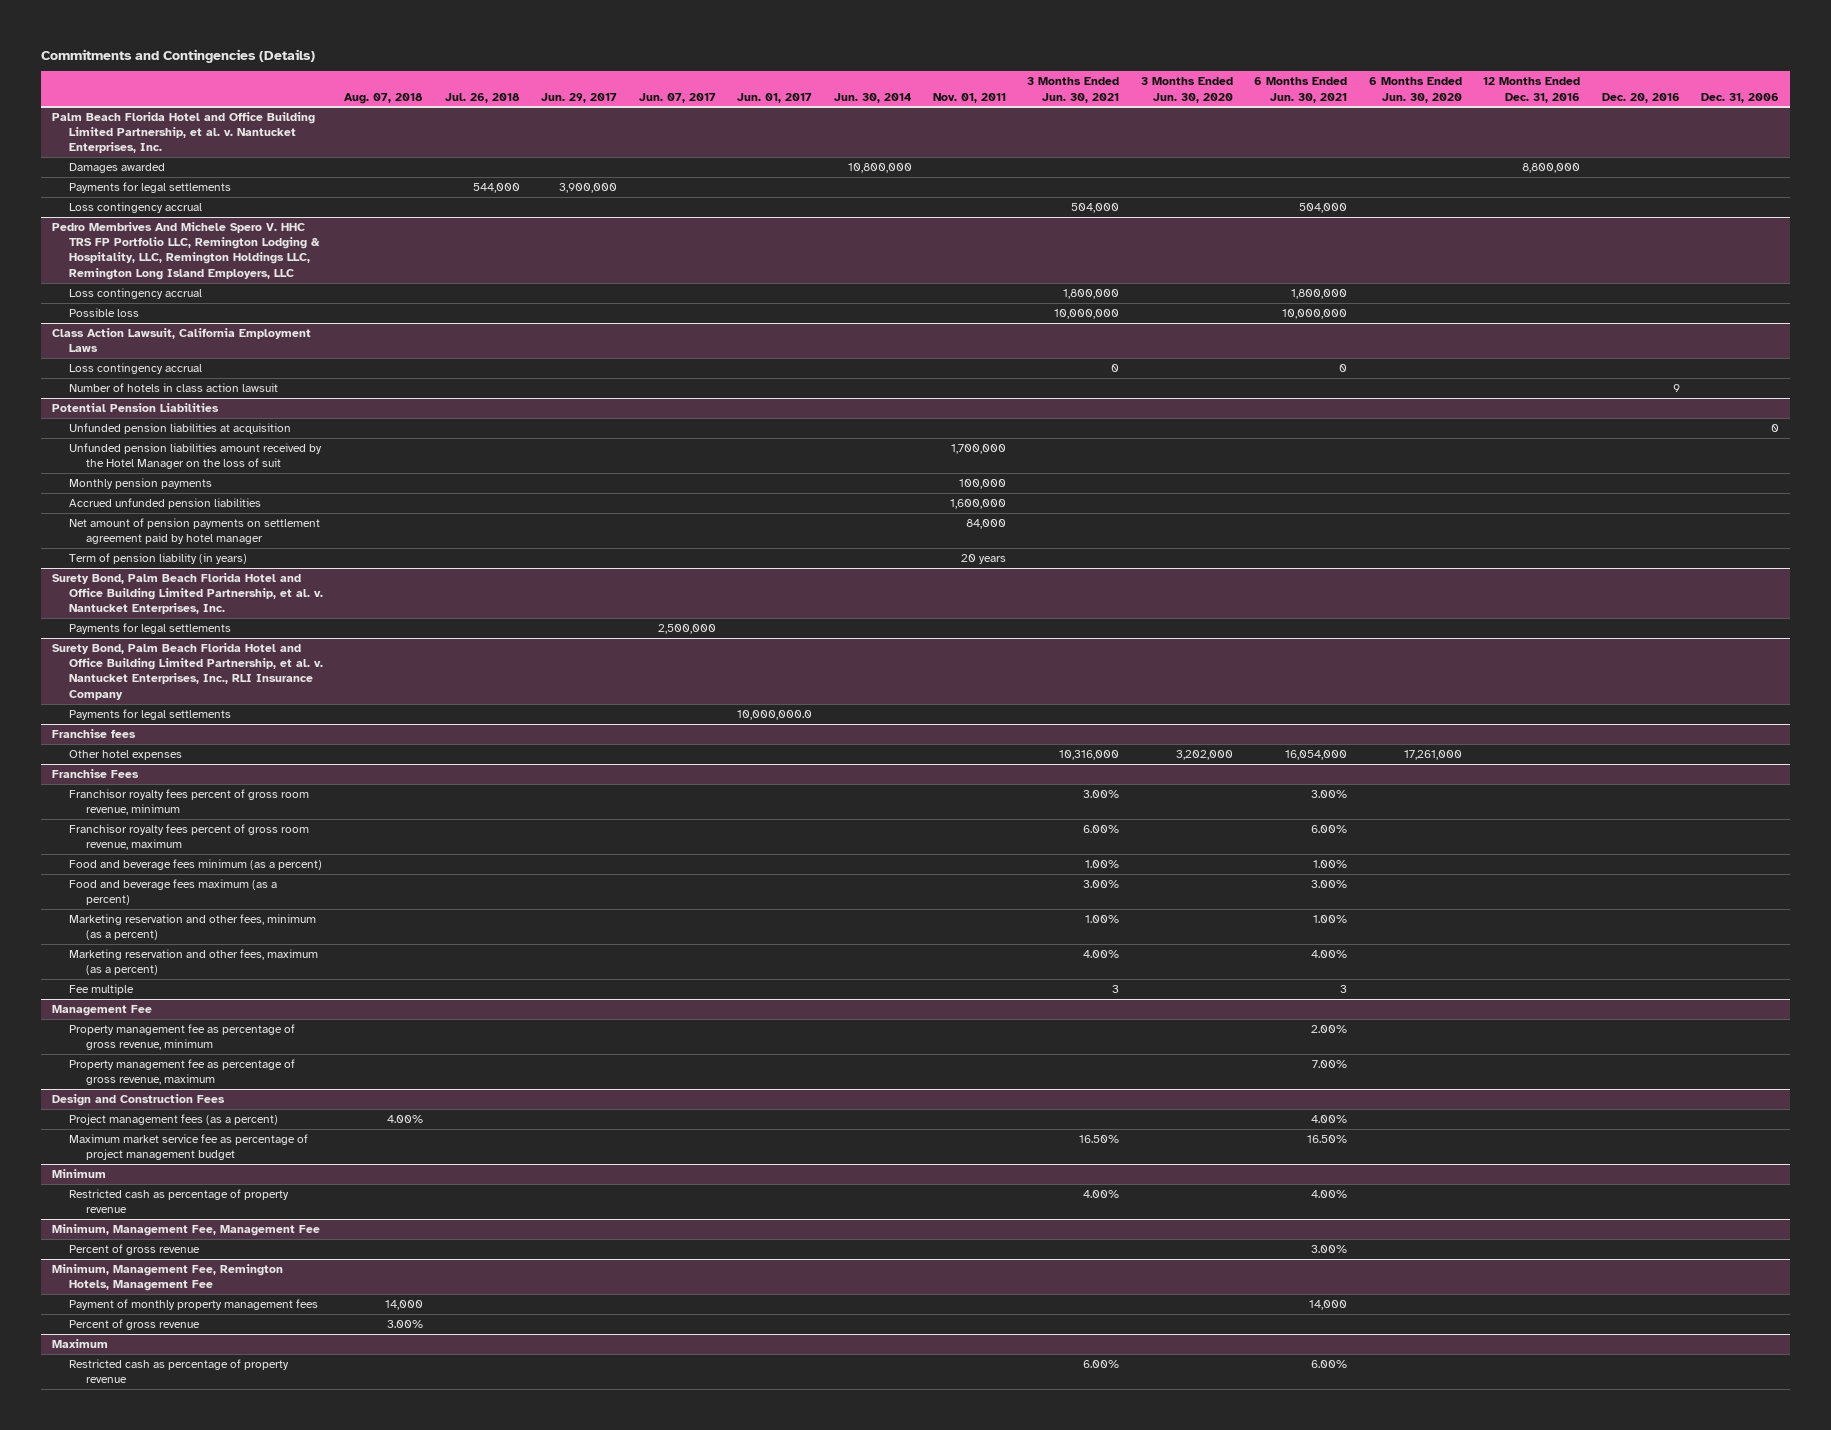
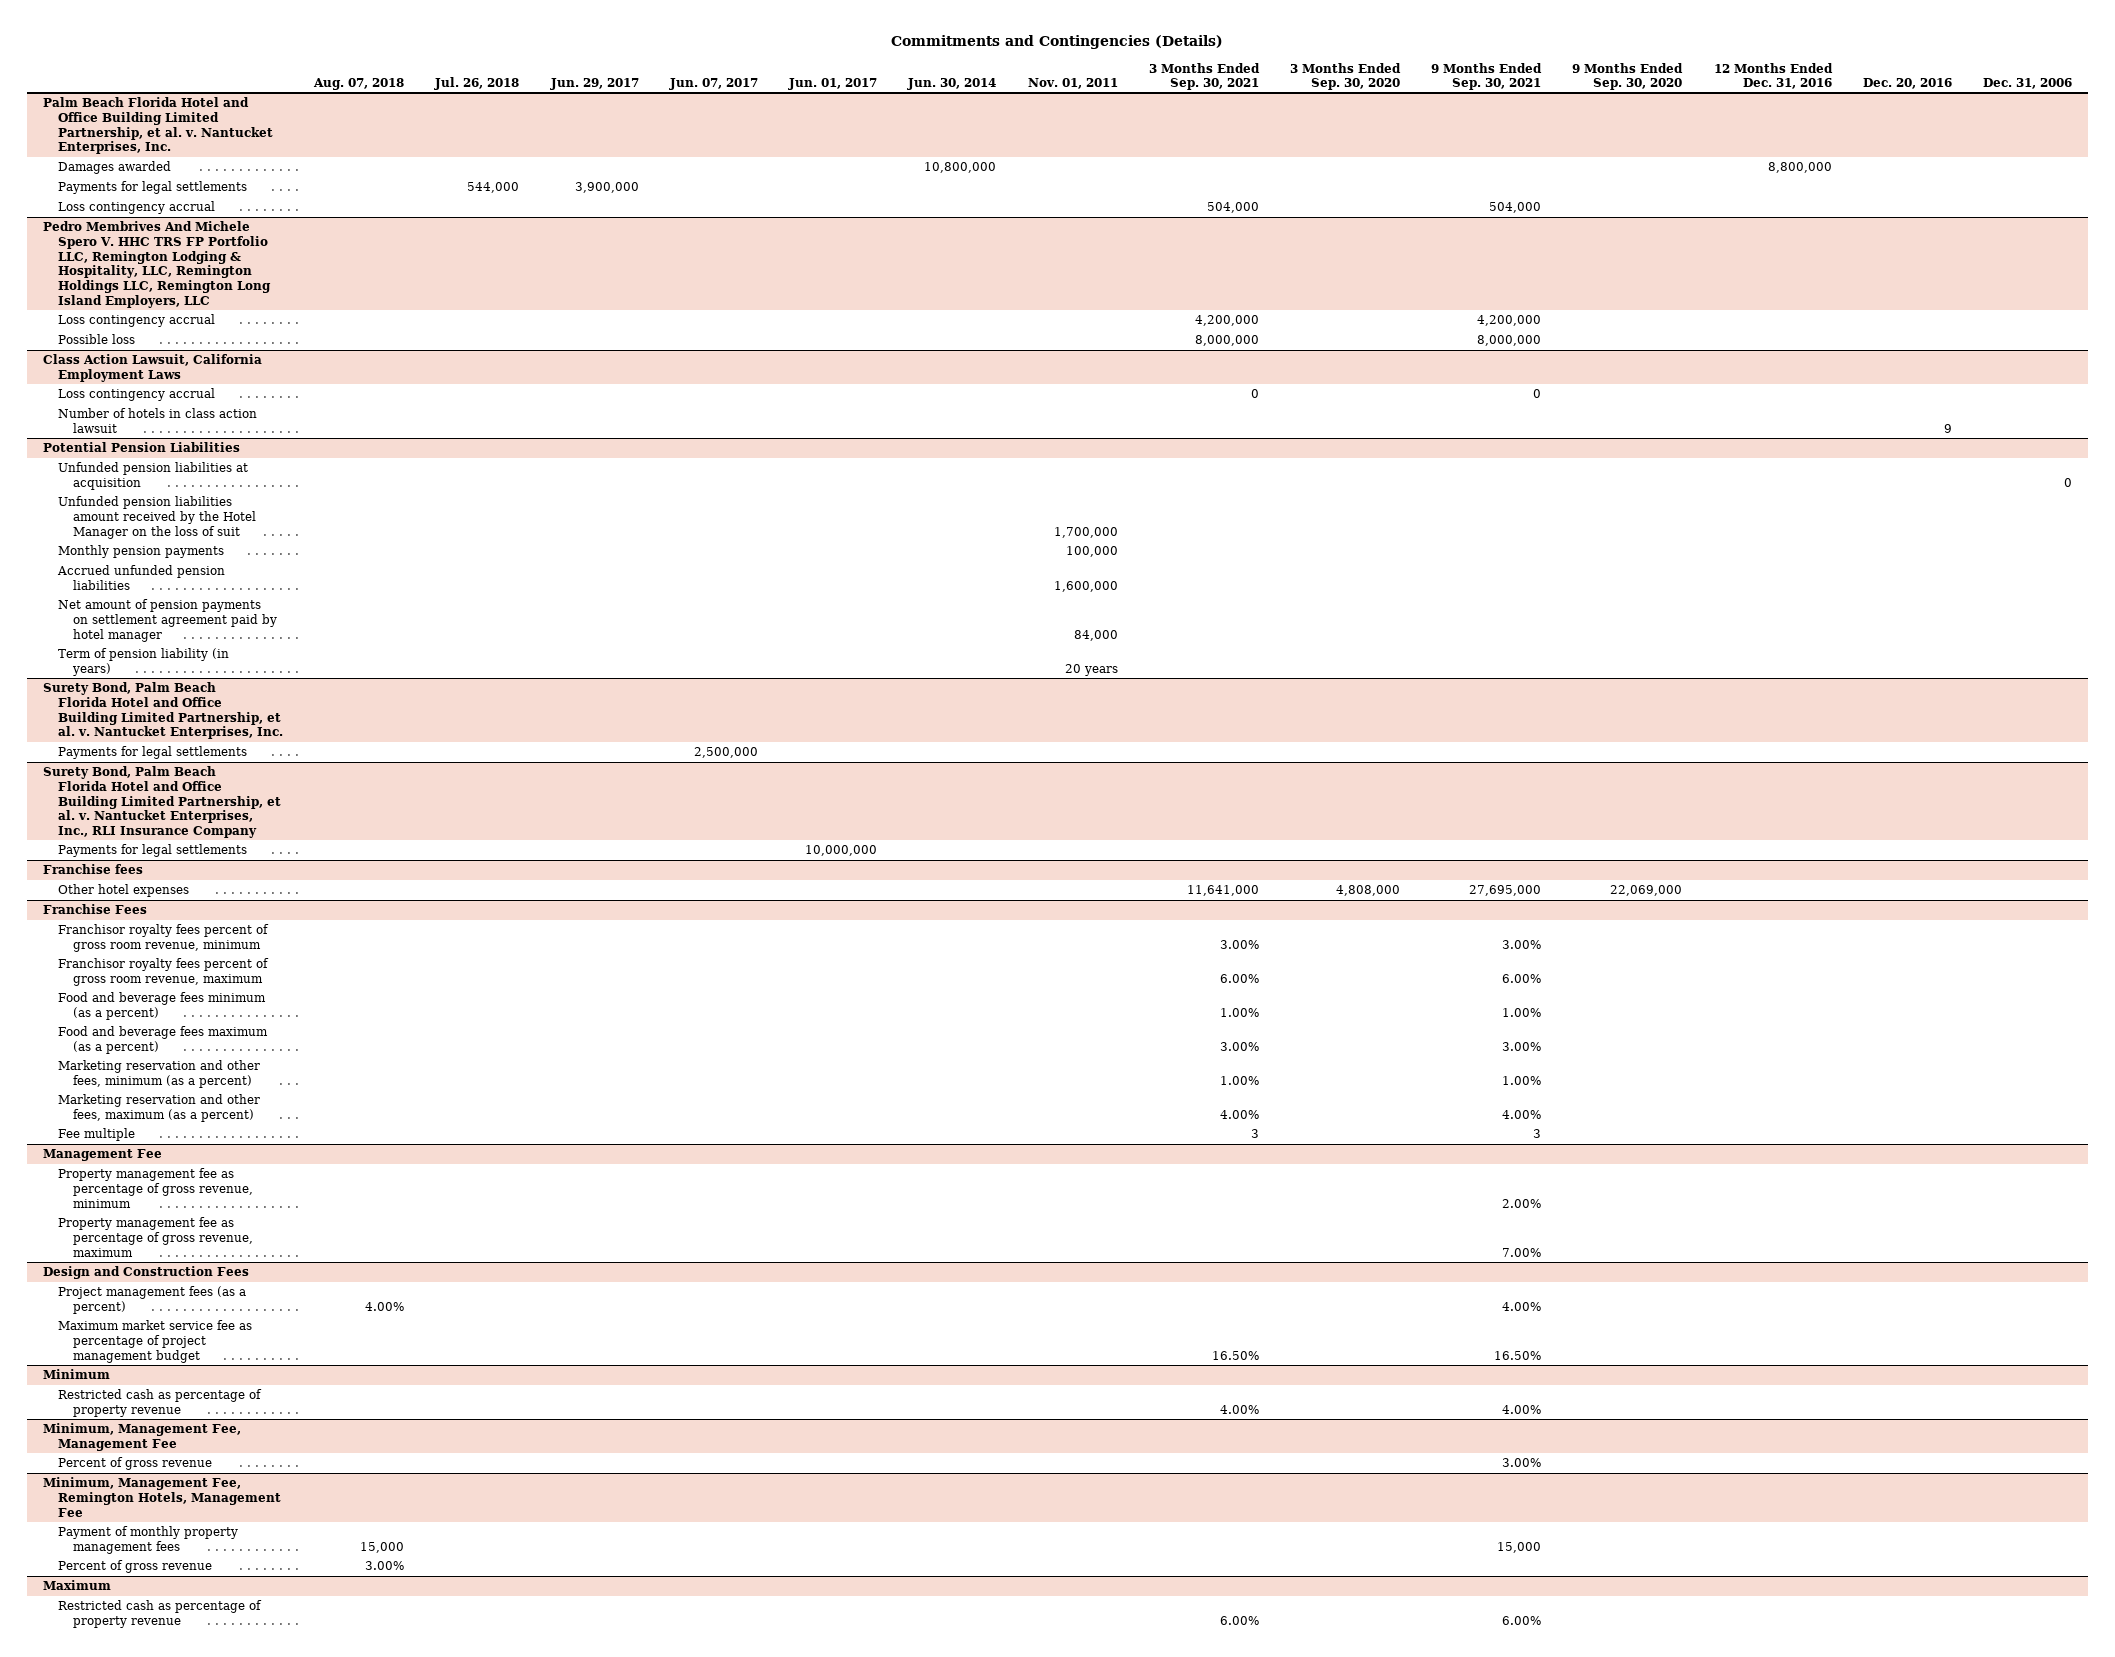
[1027,77,1120,103] 3 Months Ended Jun. 30, 2021 -> none
[1140,77,1233,103] 3 Months Ended Jun. 30, 2020 -> none
[1254,77,1348,103] 6 Months Ended Jun. 30, 2021 -> none
[1368,77,1462,103] 6 Months Ended Jun. 30, 2020 -> none
none -> [1148,62,1260,91] 3 Months Ended Sep. 30, 2021
none -> [1290,62,1402,91] 3 Months Ended Sep. 30, 2020
none -> [1431,62,1543,91] 9 Months Ended Sep. 30, 2021
none -> [1572,62,1684,91] 9 Months Ended Sep. 30, 2020
[737,709,813,720] 10,000,000.0 -> [805,845,878,857] 10,000,000
[385,1299,424,1310] 14,000 -> [360,1541,405,1553] 15,000

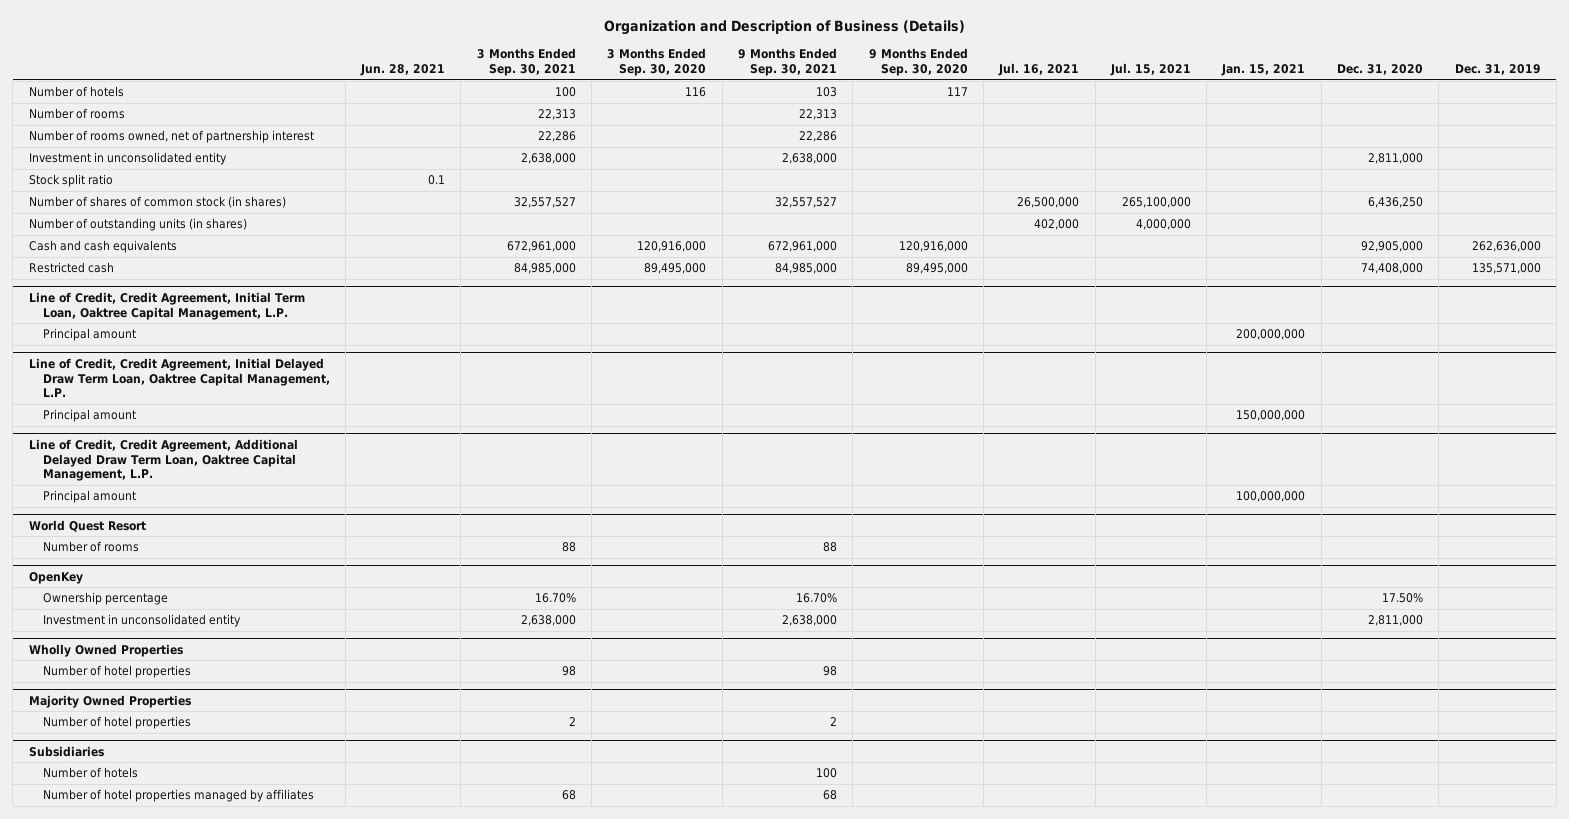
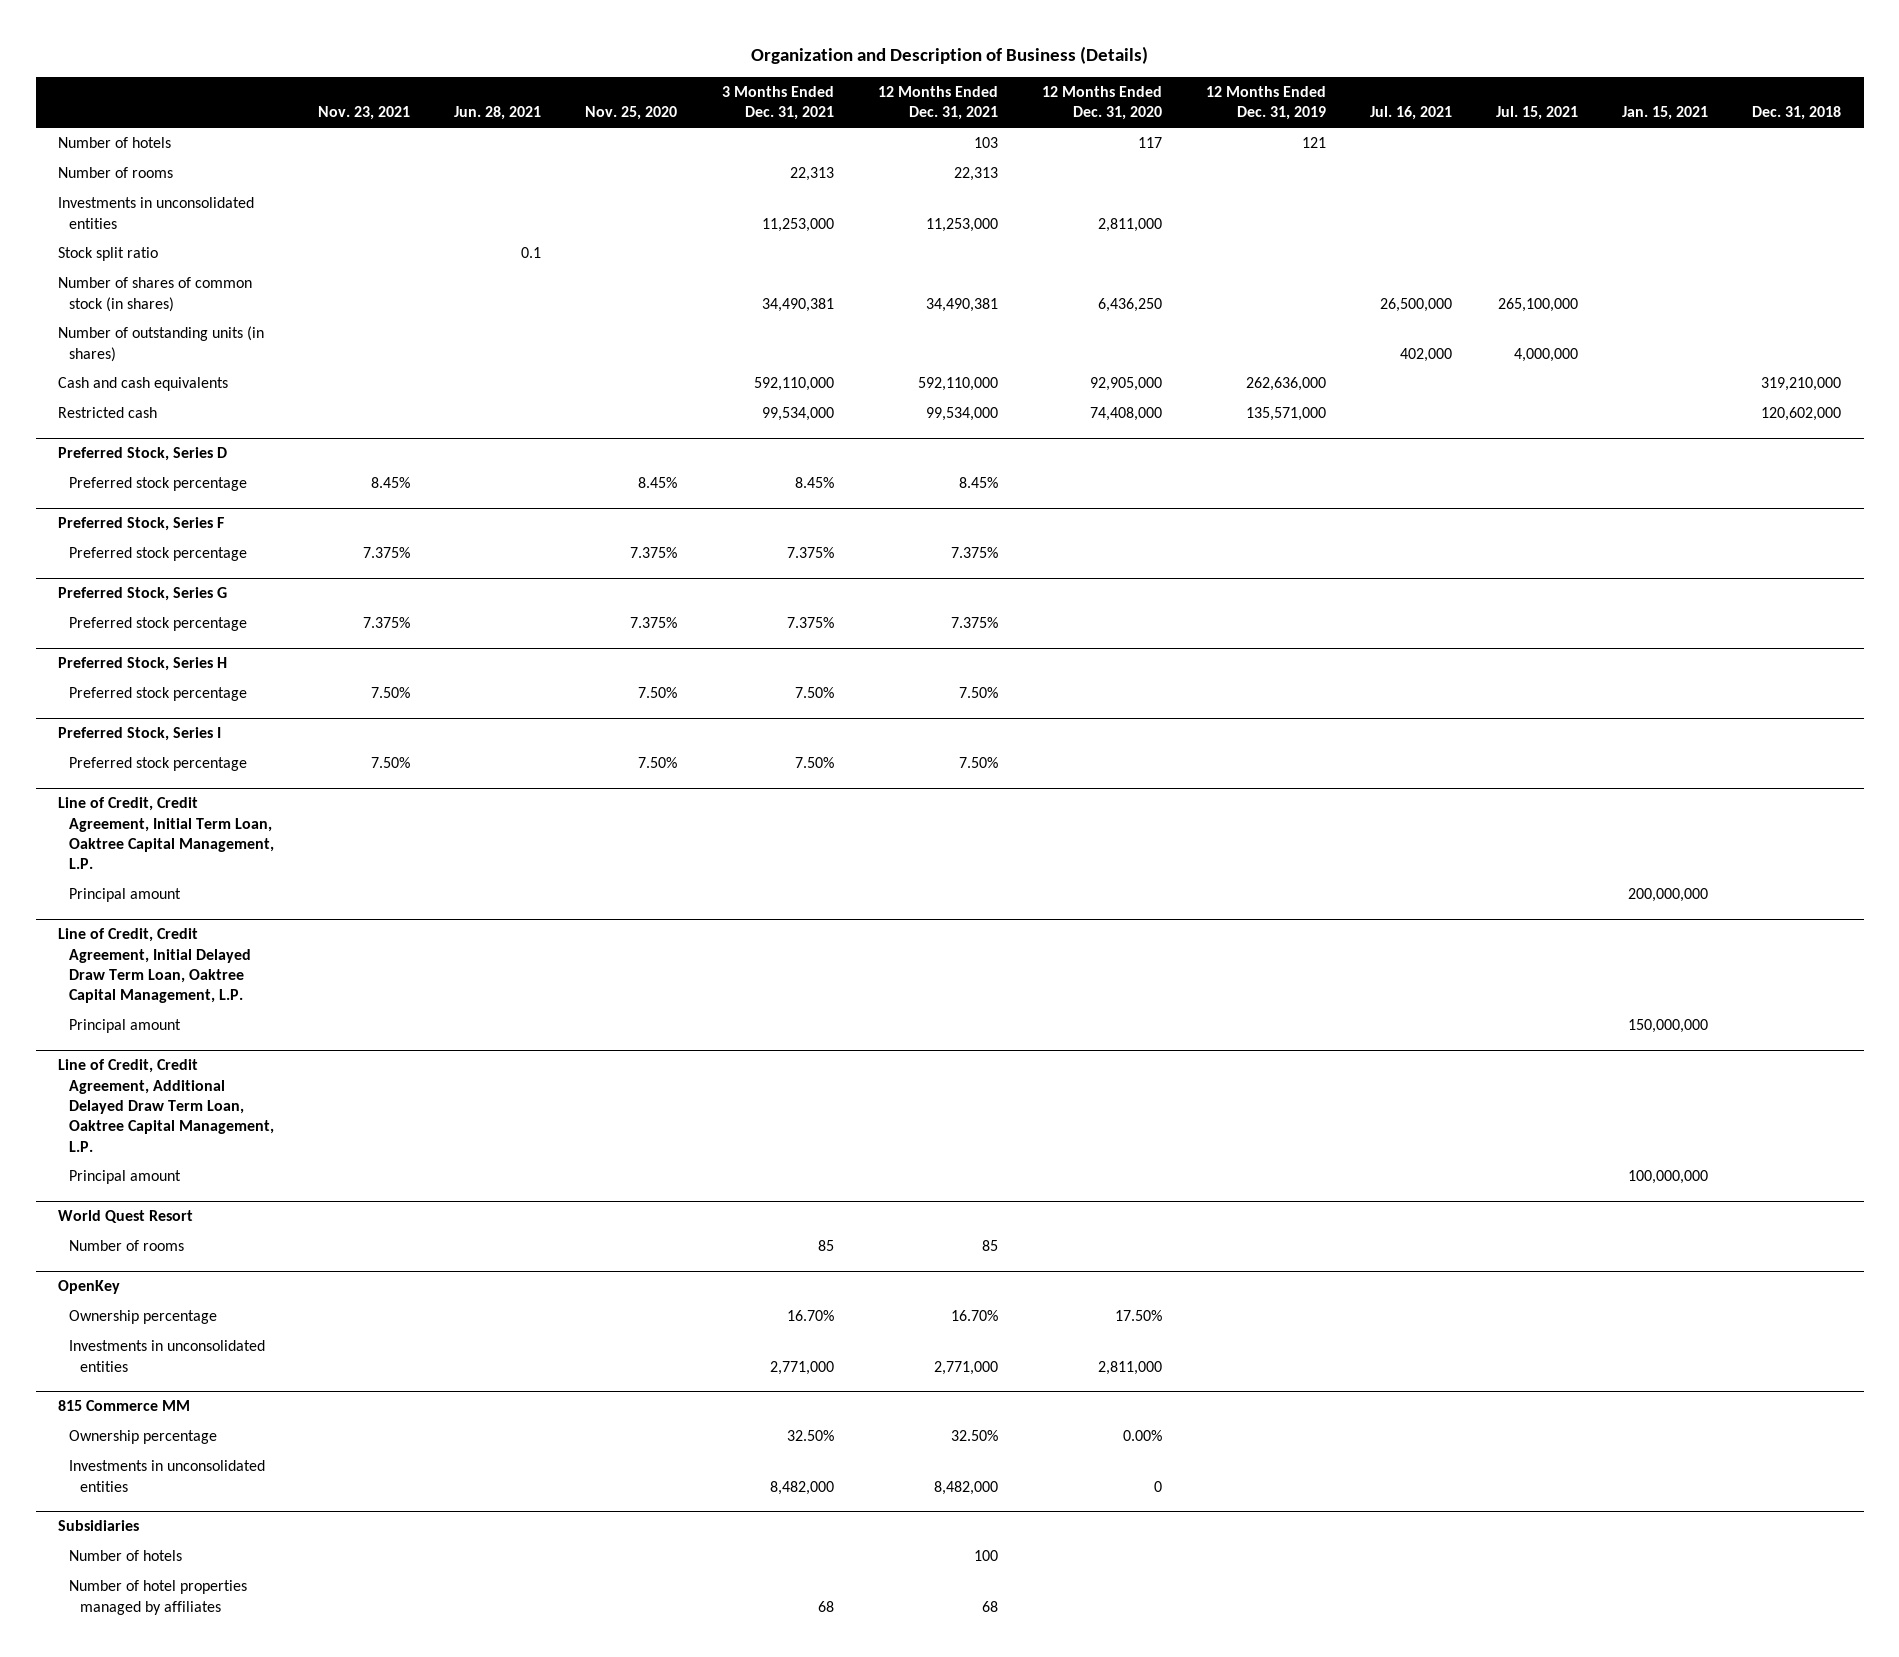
[476,48,576,77] 3 Months Ended Sep. 30, 2021 -> none
[607,48,707,77] 3 Months Ended Sep. 30, 2020 -> none
[737,48,837,77] 9 Months Ended Sep. 30, 2021 -> none
[868,48,968,77] 9 Months Ended Sep. 30, 2020 -> none
[1337,64,1424,76] Dec. 31, 2020 -> none
[1454,64,1541,76] Dec. 31, 2019 -> none
none -> [318,106,411,121] Nov. 23, 2021
none -> [585,106,678,121] Nov. 25, 2020
none -> [721,86,834,121] 3 Months Ended Dec. 31, 2021
none -> [877,86,998,121] 12 Months Ended Dec. 31, 2021
none -> [1041,86,1162,121] 12 Months Ended Dec. 31, 2020
none -> [1205,86,1326,121] 12 Months Ended Dec. 31, 2019
none -> [1752,106,1842,121] Dec. 31, 2018
[28,130,314,144] Number of rooms owned, net of partnership interest -> none
[28,152,227,166] Investment in unconsolidated entity -> [57,197,254,229] Investments in unconsolidated entities
none -> [57,447,227,462] Preferred Stock, Series D
none -> [69,477,248,492] Preferred stock percentage
none -> [57,517,224,532] Preferred Stock, Series F
none -> [69,547,248,562] Preferred stock percentage
none -> [57,587,227,602] Preferred Stock, Series G
none -> [69,617,248,632] Preferred stock percentage
none -> [57,657,227,672] Preferred Stock, Series H
none -> [69,687,248,702] Preferred stock percentage
none -> [57,727,221,742] Preferred Stock, Series I
none -> [69,757,248,772] Preferred stock percentage
[28,643,183,657] Wholly Owned Properties -> none
[42,665,191,679] Number of hotel properties -> none
[28,694,191,708] Majority Owned Properties -> none
[42,716,191,730] Number of hotel properties -> none
[42,614,241,628] Investment in unconsolidated entity -> [69,1340,266,1372] Investments in unconsolidated entities
none -> [57,1400,190,1412] 815 Commerce MM
none -> [69,1430,218,1445] Ownership percentage
none -> [69,1460,266,1492] Investments in unconsolidated entities

